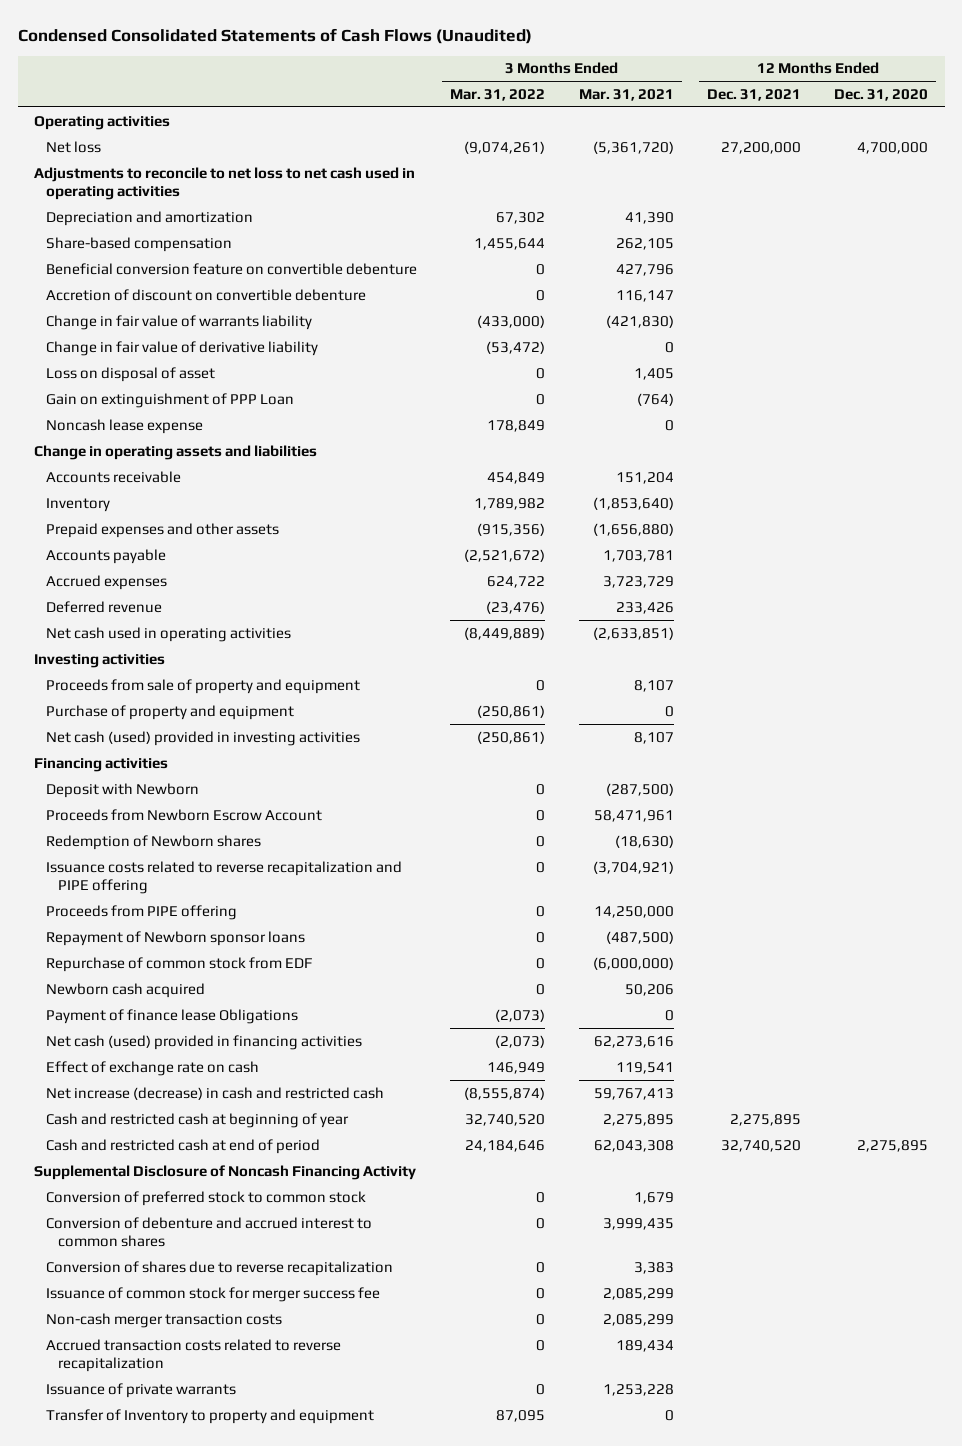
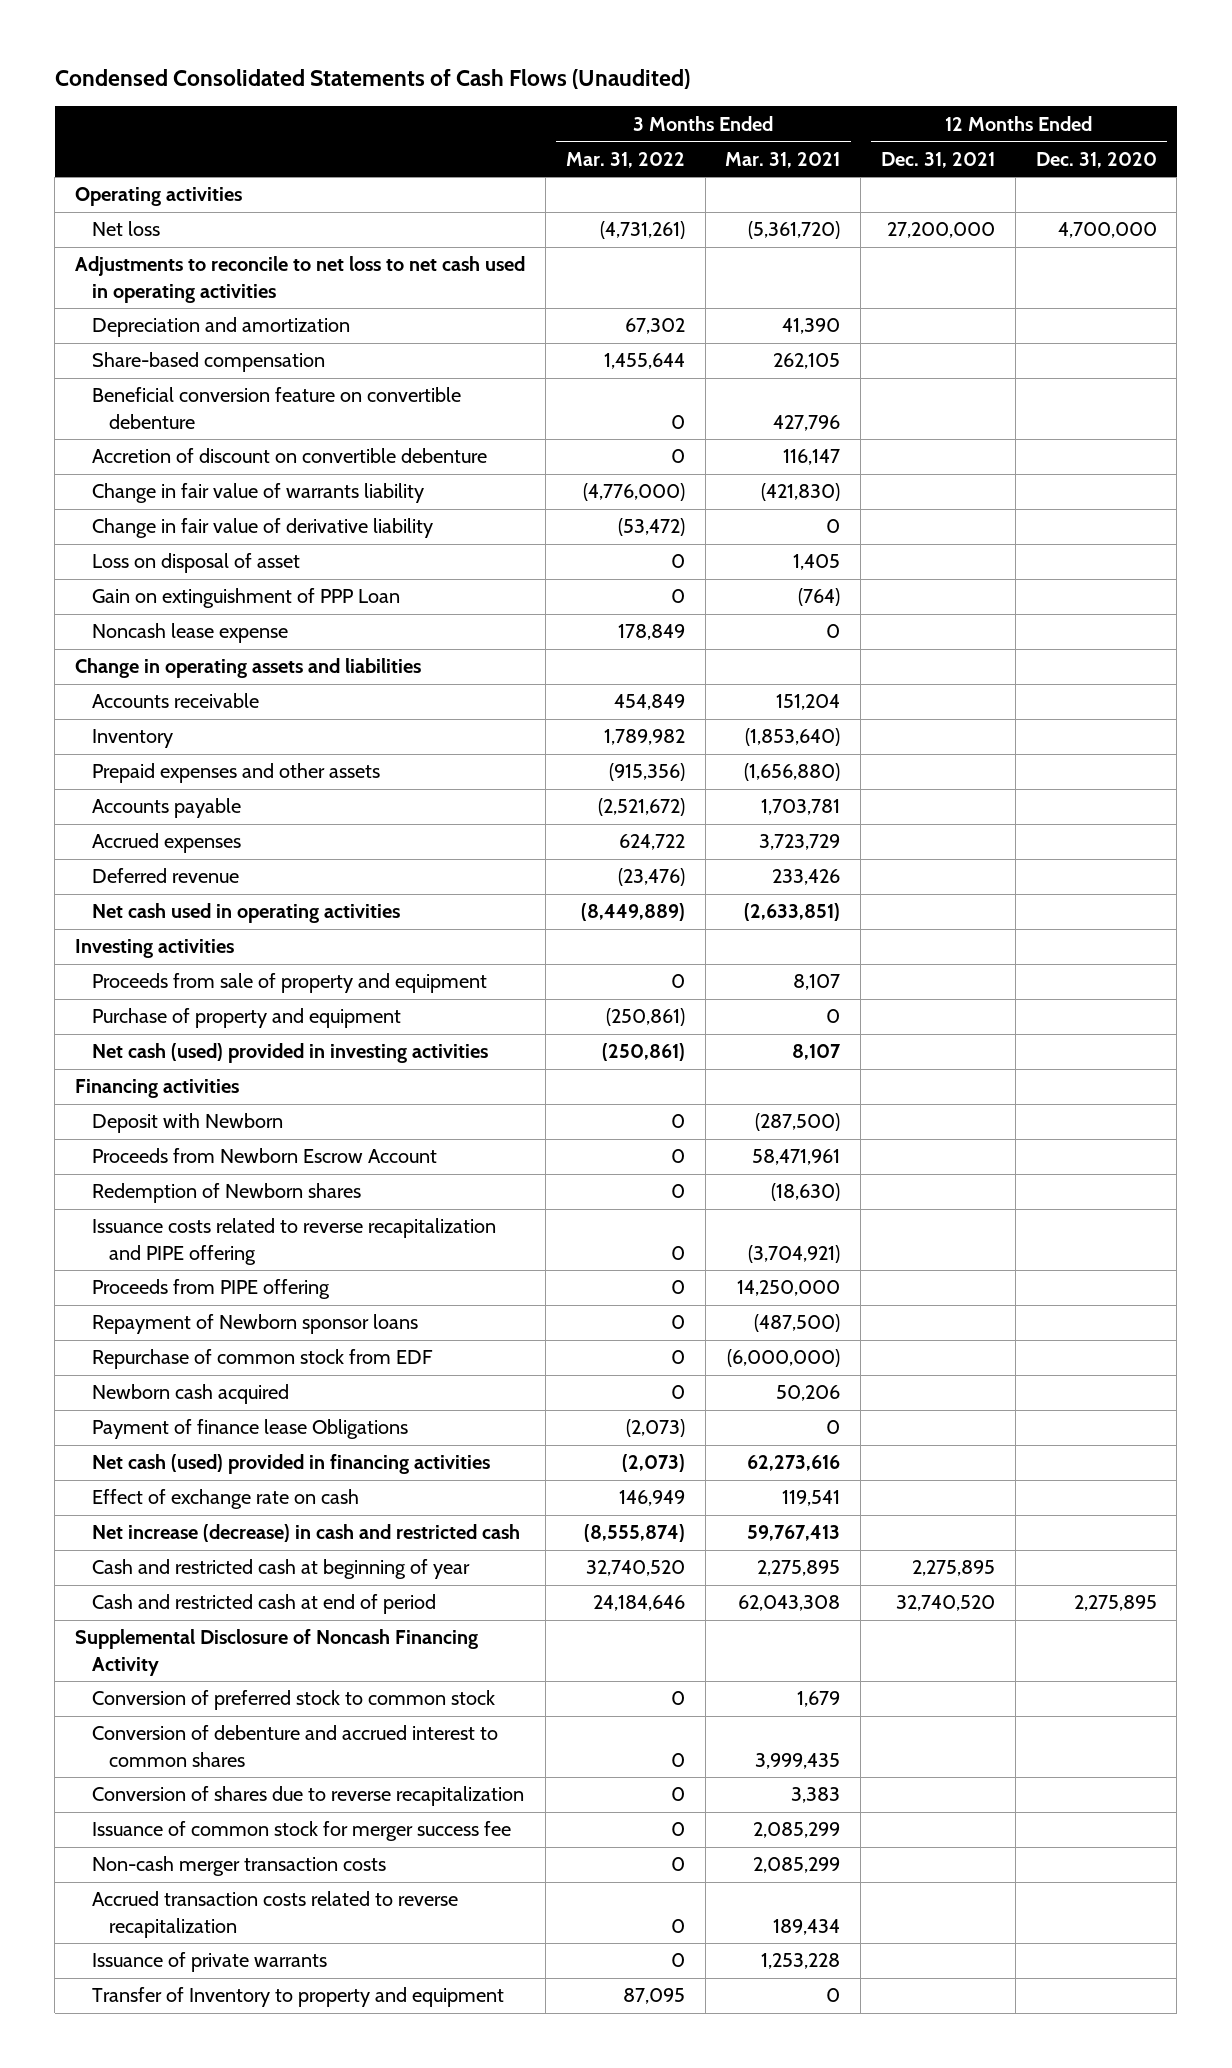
[464,140,546,154] (9,074,261) -> [599,221,685,240] (4,731,261)
[477,314,546,328] (433,000) -> [582,483,685,502] (4,776,000)

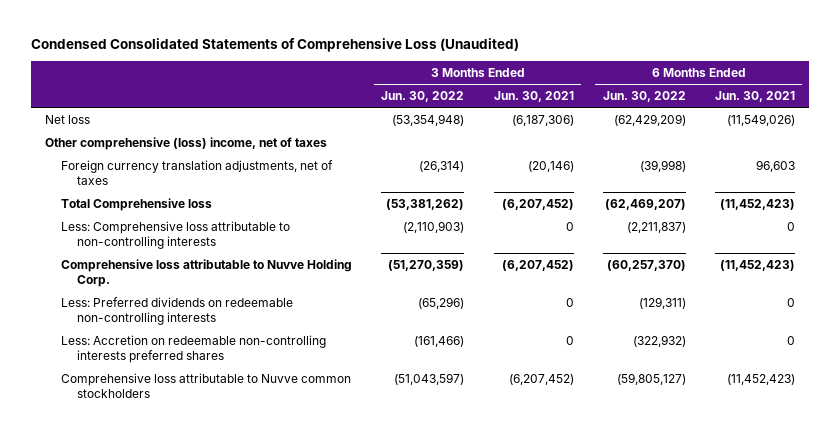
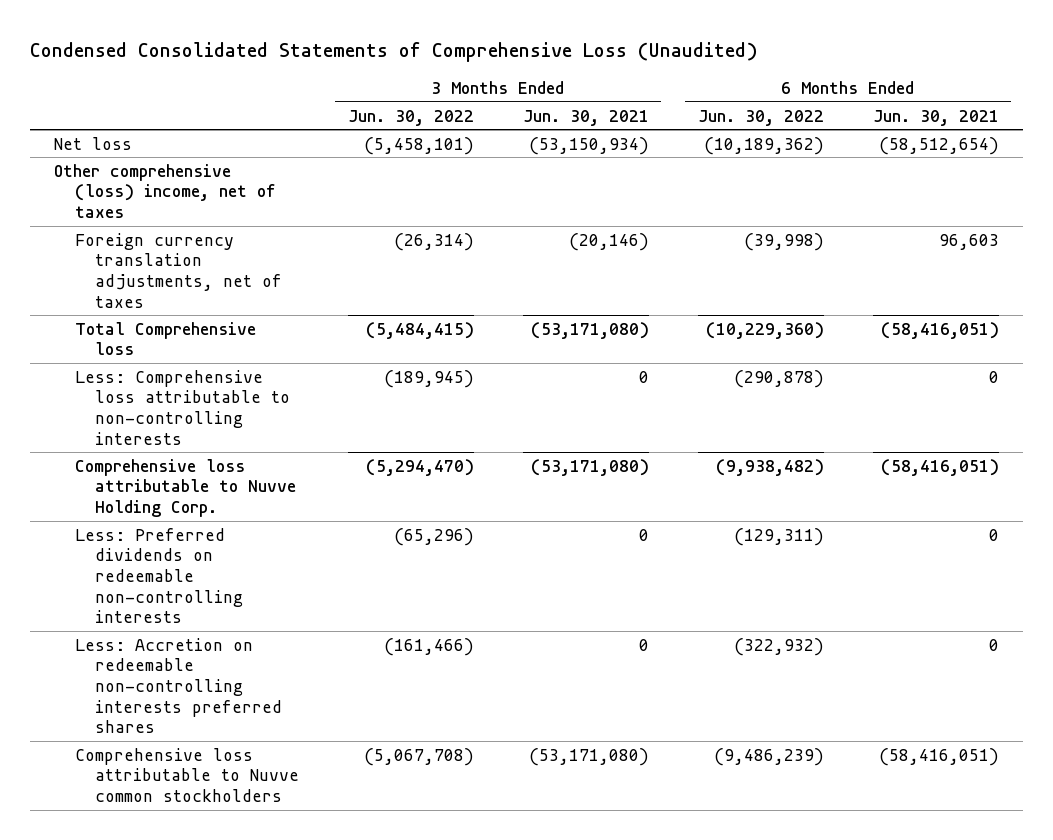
[392,113,465,126] (53,354,948) -> [363,136,474,155] (5,458,101)
[511,114,574,126] (6,187,306) -> [528,136,649,155] (53,150,934)
[613,113,686,126] (62,429,209) -> [703,136,824,155] (10,189,362)
[726,113,795,126] (11,549,026) -> [878,136,999,155] (58,512,654)
[386,198,465,210] (53,381,262) -> [365,321,474,339] (5,484,415)
[501,198,574,210] (6,207,452) -> [530,321,649,339] (53,171,080)
[604,198,686,210] (62,469,207) -> [705,321,824,339] (10,229,360)
[719,198,795,210] (11,452,423) -> [880,321,999,339] (58,416,051)
[403,220,465,233] (2,110,903) -> [383,369,474,388] (189,945)
[626,221,686,233] (2,211,837) -> [733,369,824,388] (290,878)
[388,259,465,271] (51,270,359) -> [365,458,474,476] (5,294,470)
[501,259,574,271] (6,207,452) -> [530,458,649,476] (53,171,080)
[606,259,686,271] (60,257,370) -> [715,458,824,476] (9,938,482)
[719,259,795,271] (11,452,423) -> [880,458,999,476] (58,416,051)
[394,372,465,385] (51,043,597) -> [363,747,474,766] (5,067,708)
[508,373,574,385] (6,207,452) -> [528,747,649,766] (53,171,080)
[616,372,686,385] (59,805,127) -> [713,747,824,766] (9,486,239)
[726,373,795,385] (11,452,423) -> [878,747,999,766] (58,416,051)

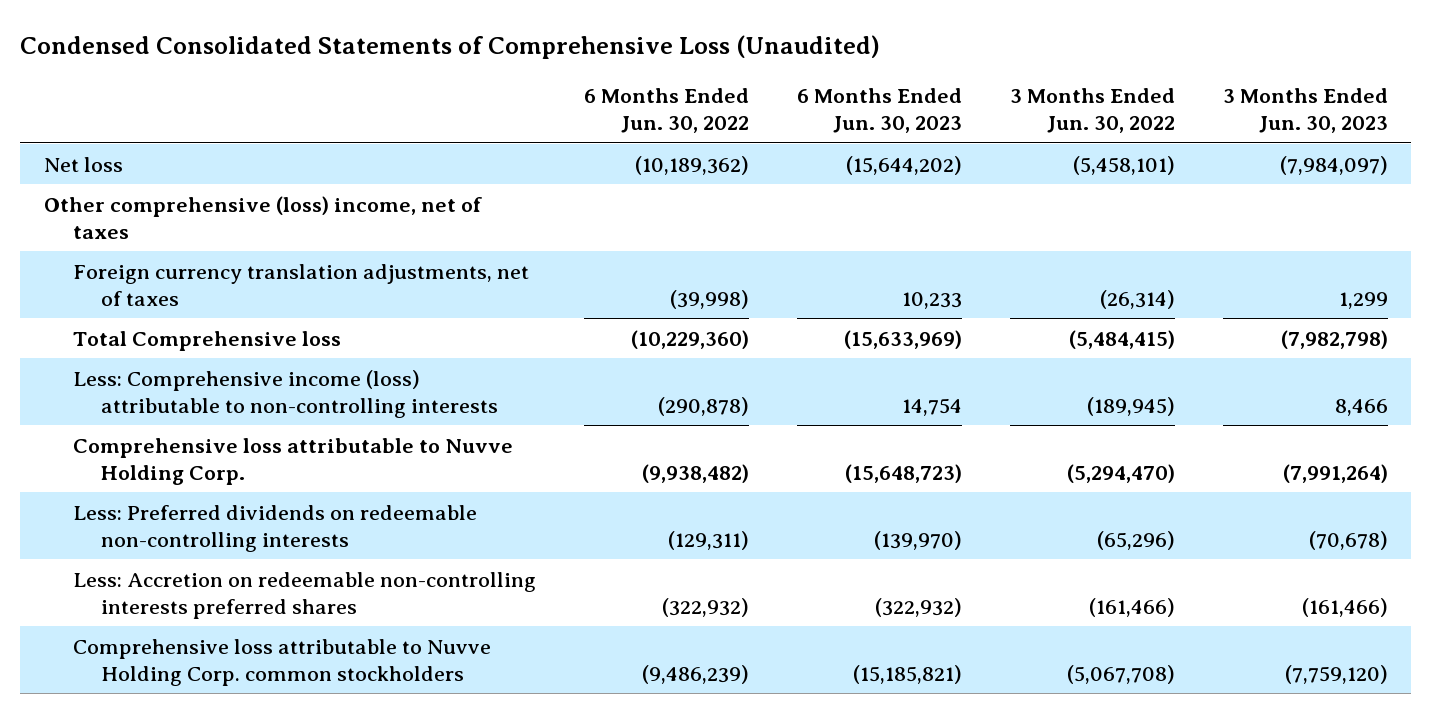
[522,109,649,126] Jun. 30, 2021 -> none
[872,109,999,126] Jun. 30, 2021 -> none
none -> [796,87,962,134] 6 Months Ended Jun. 30, 2023
none -> [1222,87,1388,134] 3 Months Ended Jun. 30, 2023
[74,369,290,445] Less: Comprehensive loss attributable to non-controlling interests -> [72,369,499,418] Less: Comprehensive income (loss) attributable to non-controlling interests
[74,747,299,802] Comprehensive loss attributable to Nuvve common stockholders -> [72,638,491,686] Comprehensive loss attributable to Nuvve Holding Corp. common stockholders

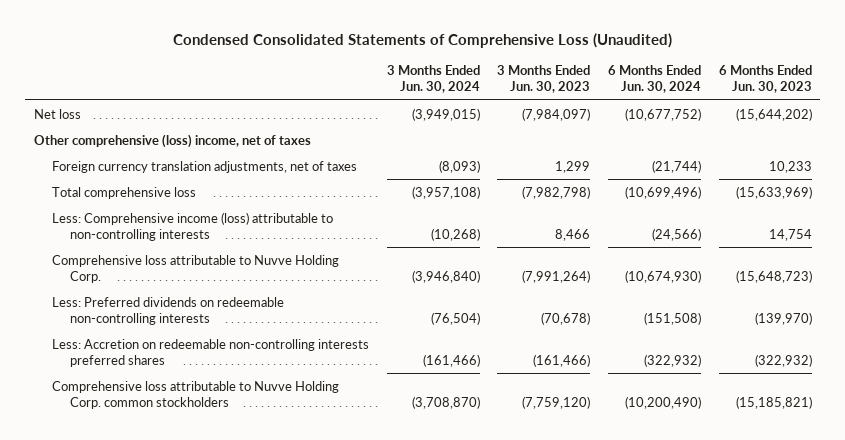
[583,87,749,134] 6 Months Ended Jun. 30, 2022 -> none
[1009,87,1175,134] 3 Months Ended Jun. 30, 2022 -> none
none -> [386,64,480,94] 3 Months Ended Jun. 30, 2024
none -> [607,64,701,94] 6 Months Ended Jun. 30, 2024
[72,330,341,351] Total Comprehensive loss -> [52,186,197,199] Total comprehensive loss

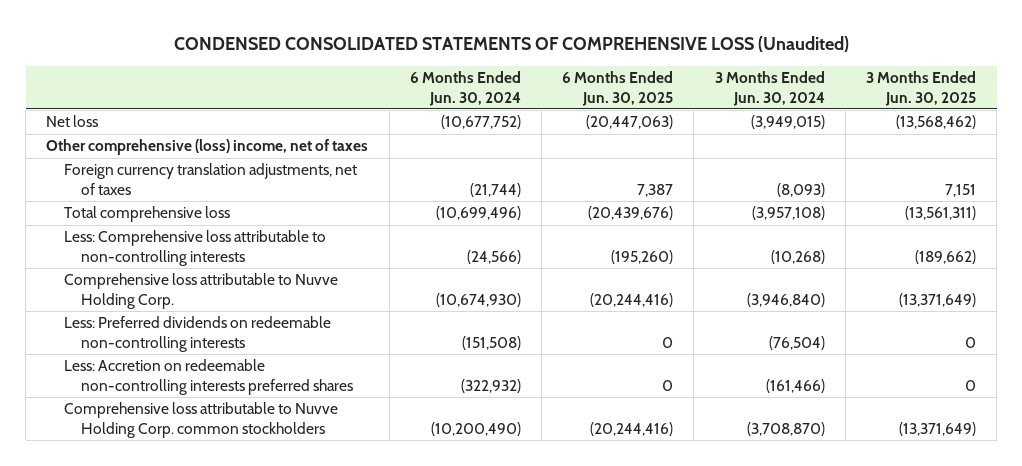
[172,32,672,48] Condensed Consolidated Statements of Comprehensive Loss (Unaudited) -> [174,36,850,53] CONDENSED CONSOLIDATED STATEMENTS OF COMPREHENSIVE LOSS (Unaudited)
[497,64,591,94] 3 Months Ended Jun. 30, 2023 -> none
[718,64,812,94] 6 Months Ended Jun. 30, 2023 -> none
none -> [562,70,674,106] 6 Months Ended Jun. 30, 2025
none -> [866,70,977,106] 3 Months Ended Jun. 30, 2025
[52,211,334,241] Less: Comprehensive income (loss) attributable to non-controlling interests -> [63,230,326,266] Less: Comprehensive loss attributable to non-controlling interests

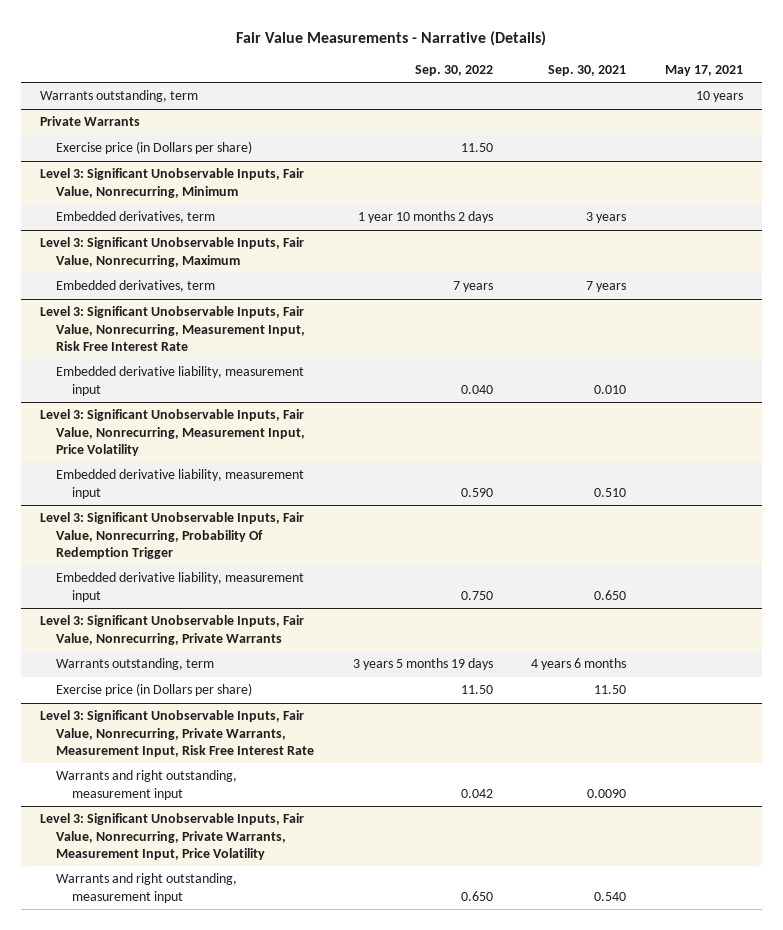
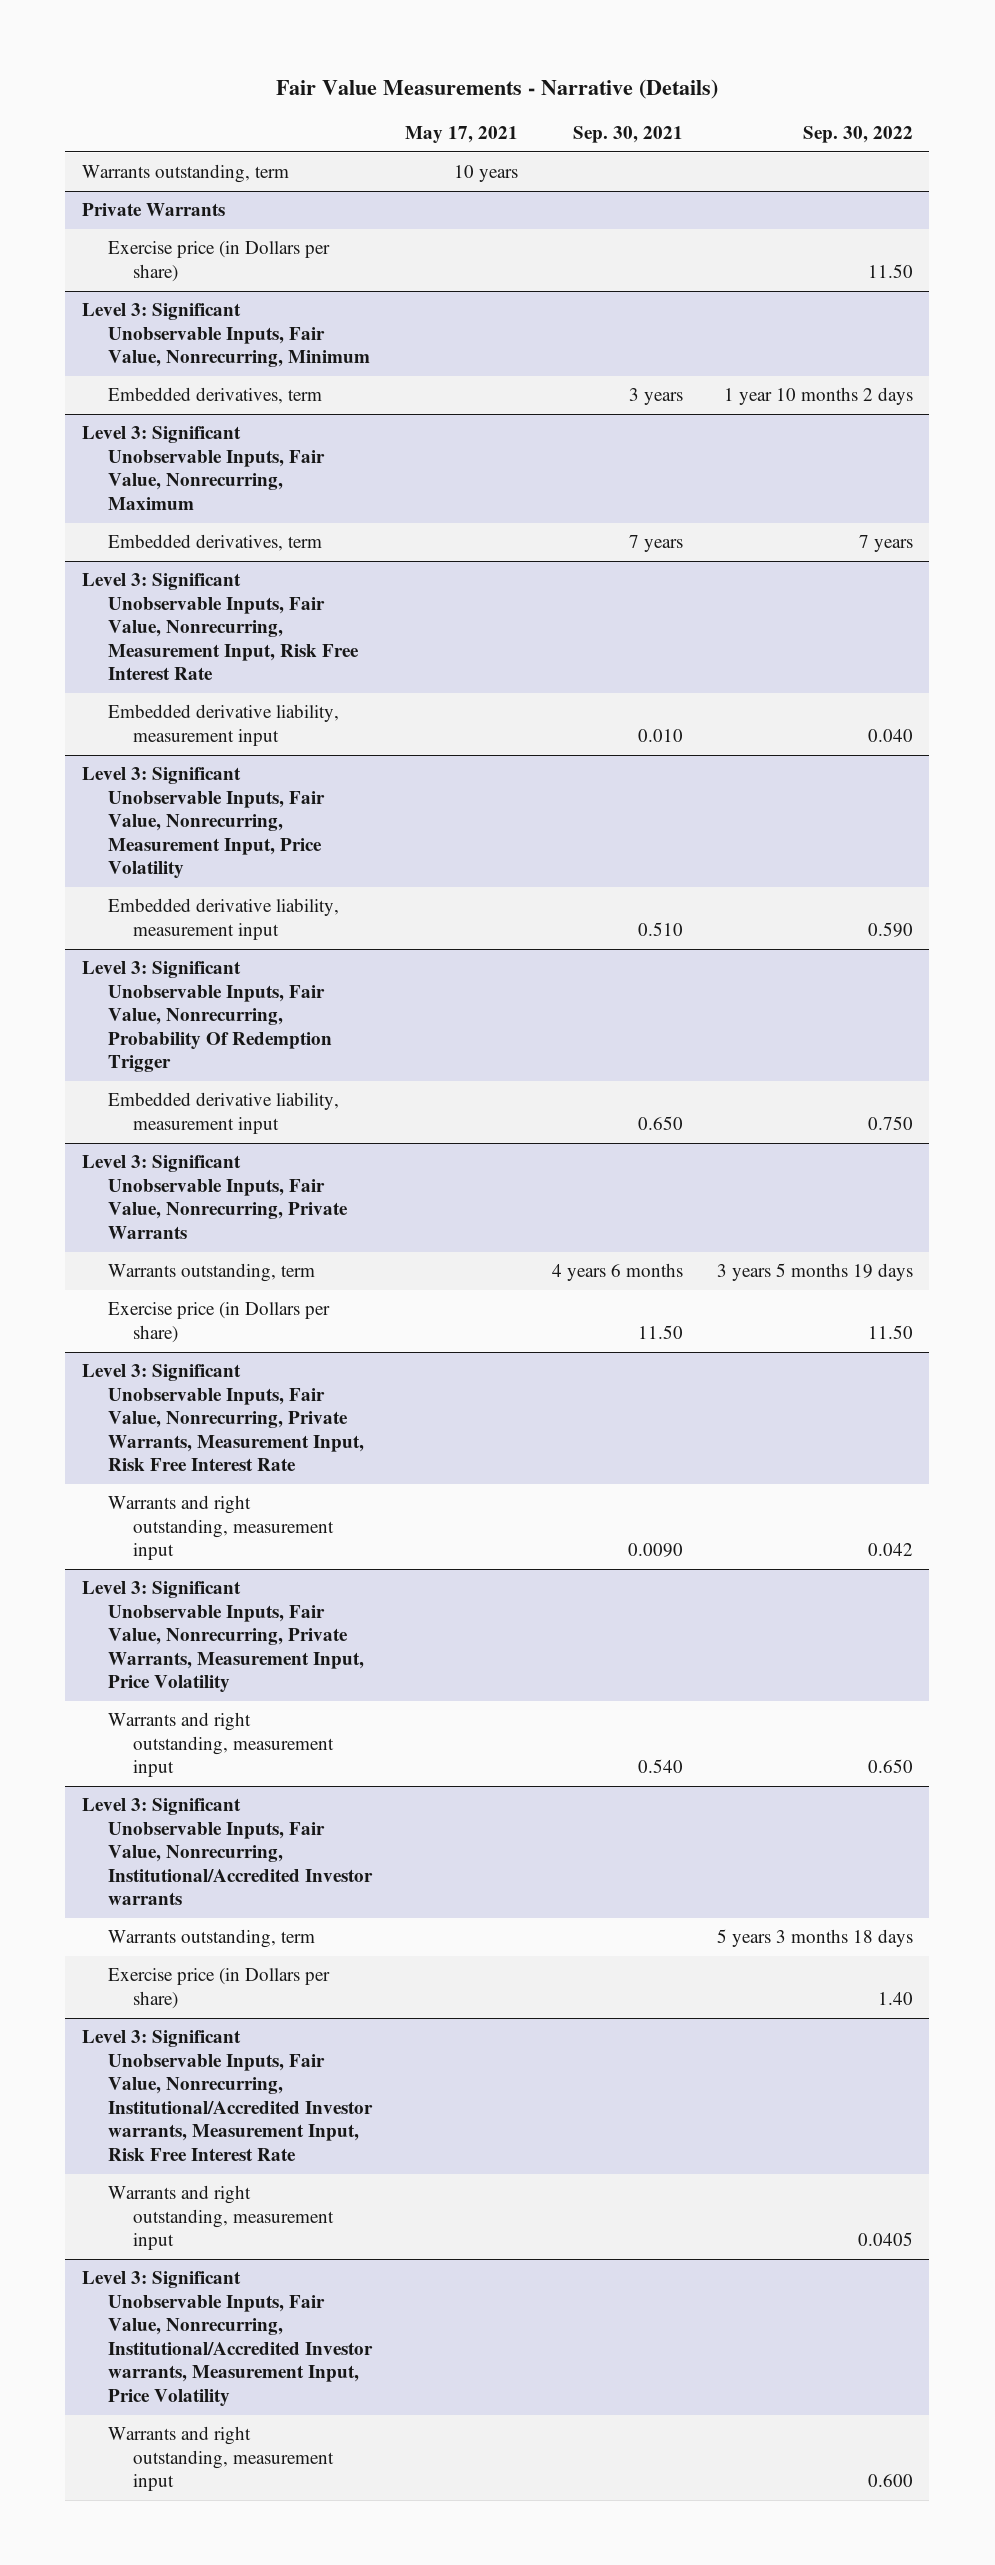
none -> [82,1798,373,1906] Level 3: Significant Unobservable Inputs, Fair Value, Nonrecurring, Institutional/Accredited Investor warrants
none -> [107,1929,315,1949] Warrants outstanding, term
none -> [107,1968,330,2009] Exercise price (in Dollars per share)
none -> [82,2030,373,2161] Level 3: Significant Unobservable Inputs, Fair Value, Nonrecurring, Institutional/Accredited Investor warrants, Measurement Input, Risk Free Interest Rate
none -> [107,2185,335,2251] Warrants and right outstanding, measurement input
none -> [82,2271,373,2406] Level 3: Significant Unobservable Inputs, Fair Value, Nonrecurring, Institutional/Accredited Investor warrants, Measurement Input, Price Volatility
none -> [107,2426,335,2492] Warrants and right outstanding, measurement input

